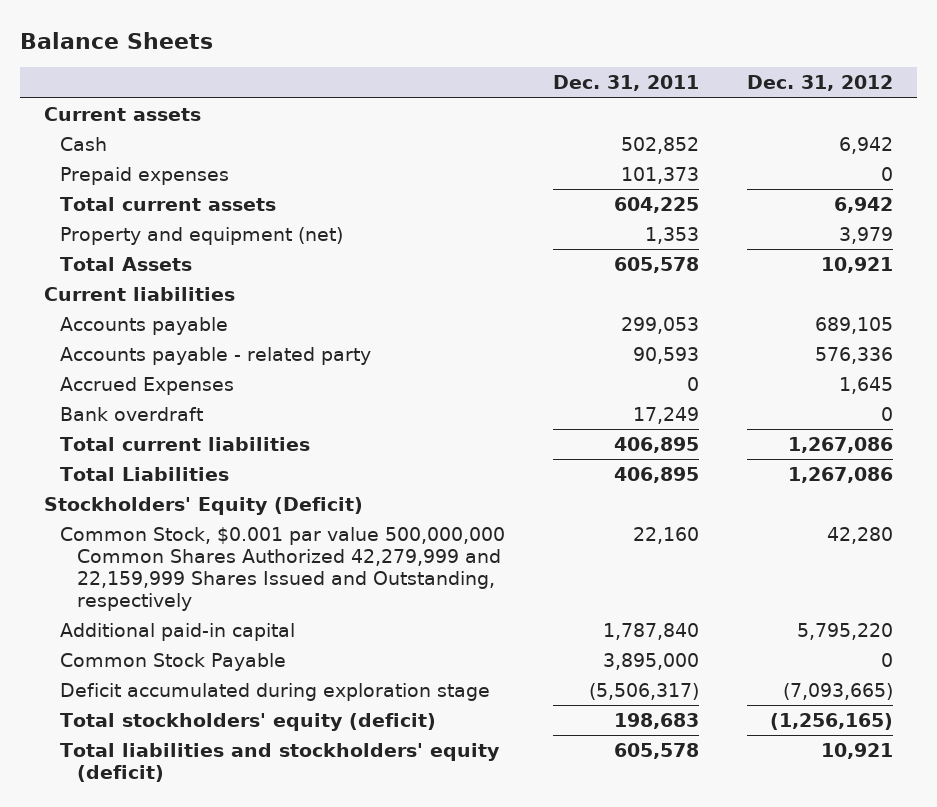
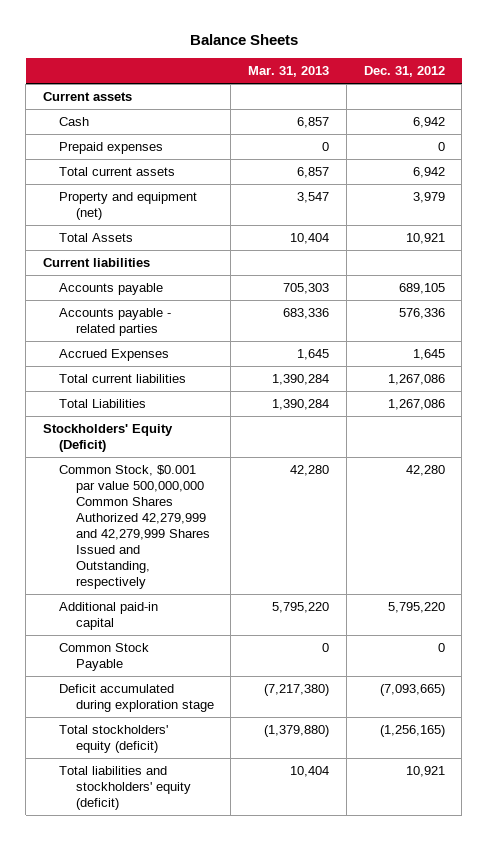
[553,75,700,92] Dec. 31, 2011 -> none
none -> [248,66,330,78] Mar. 31, 2013
[60,347,372,366] Accounts payable - related party -> [59,307,172,336] Accounts payable - related parties
[60,407,204,422] Bank overdraft -> none
[60,527,506,611] Common Stock, $0.001 par value 500,000,000 Common Shares Authorized 42,279,999 and 22,159,999 Shares Issued and Outstanding, respectively -> [59,464,210,589] Common Stock, $0.001 par value 500,000,000 Common Shares Authorized 42,279,999 and 42,279,999 Shares Issued and Outstanding, respectively

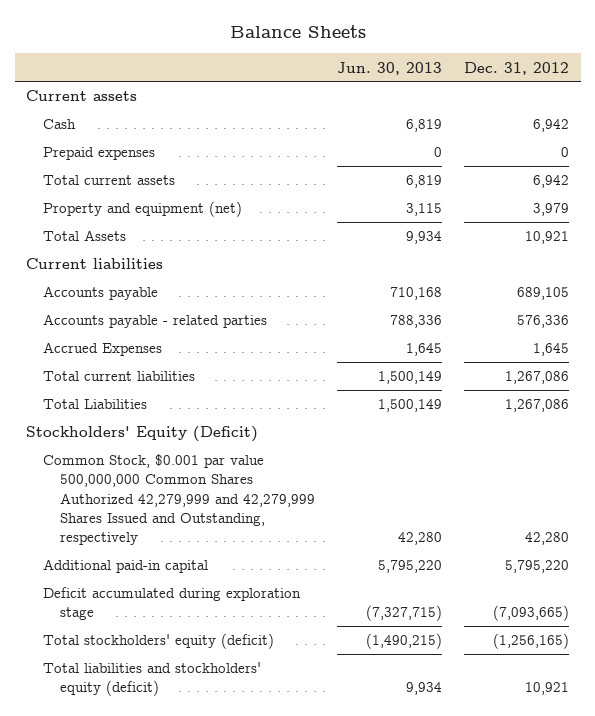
[248,66,330,78] Mar. 31, 2013 -> none
none -> [337,61,443,75] Jun. 30, 2013
[59,642,150,671] Common Stock Payable -> none

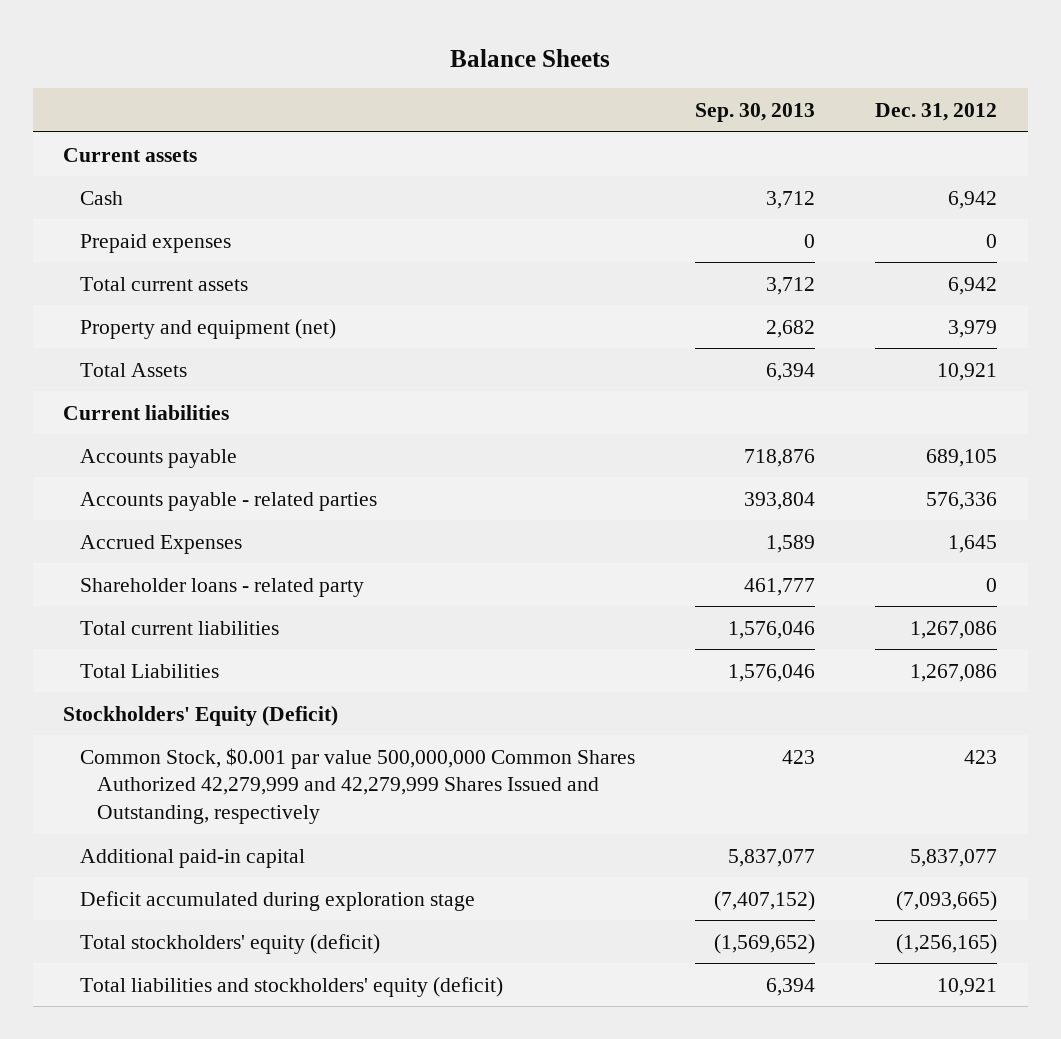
[337,61,443,75] Jun. 30, 2013 -> none
none -> [695,103,816,123] Sep. 30, 2013
none -> [80,577,365,597] Shareholder loans - related party
[525,532,570,546] 42,280 -> [964,749,998,764] 423
[505,560,570,574] 5,795,220 -> [910,848,998,867] 5,837,077

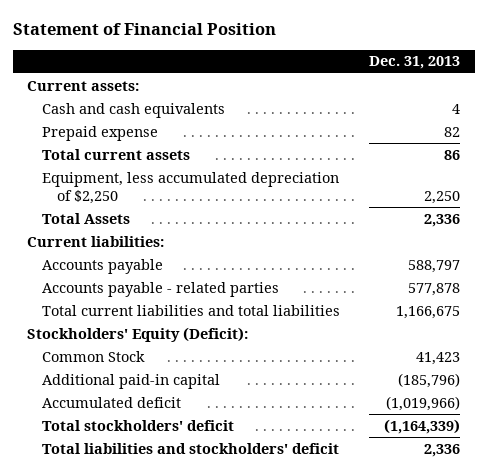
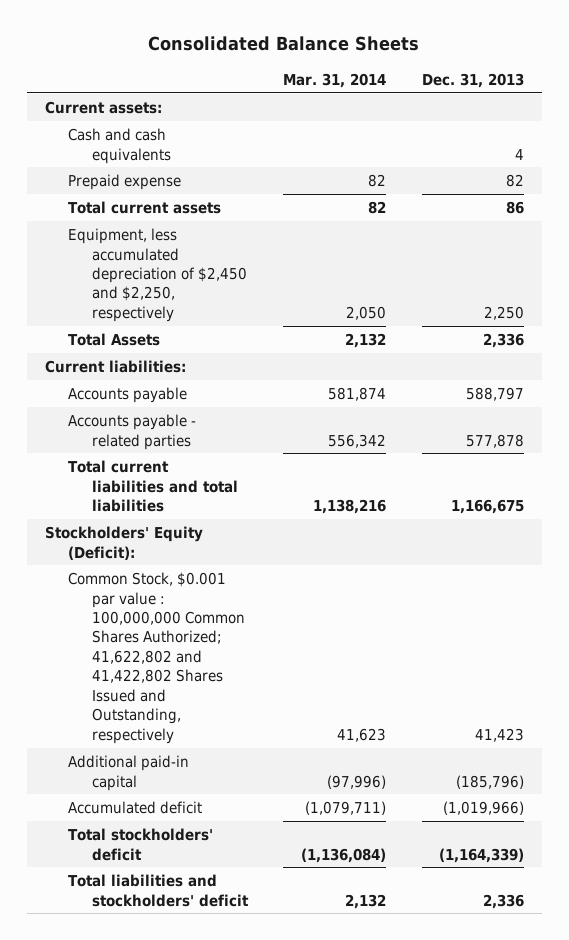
[12,23,276,36] Statement of Financial Position -> [148,36,420,52] Consolidated Balance Sheets
none -> [283,72,387,88] Mar. 31, 2014
[42,171,340,204] Equipment, less accumulated depreciation of $2,250 -> [68,228,247,322] Equipment, less accumulated depreciation of $2,450 and $2,250, respectively
[42,350,146,362] Common Stock -> [68,572,245,744] Common Stock, $0.001 par value : 100,000,000 Common Shares Authorized; 41,622,802 and 41,422,802 Shares Issued and Outstanding, respectively

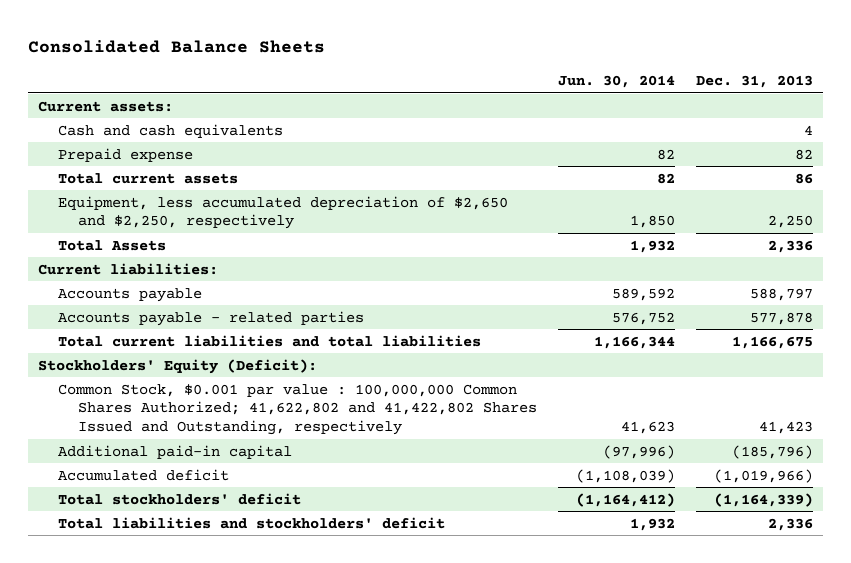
[283,72,387,88] Mar. 31, 2014 -> none
none -> [558,74,676,88] Jun. 30, 2014
[68,228,247,322] Equipment, less accumulated depreciation of $2,450 and $2,250, respectively -> [58,195,509,230] Equipment, less accumulated depreciation of $2,650 and $2,250, respectively

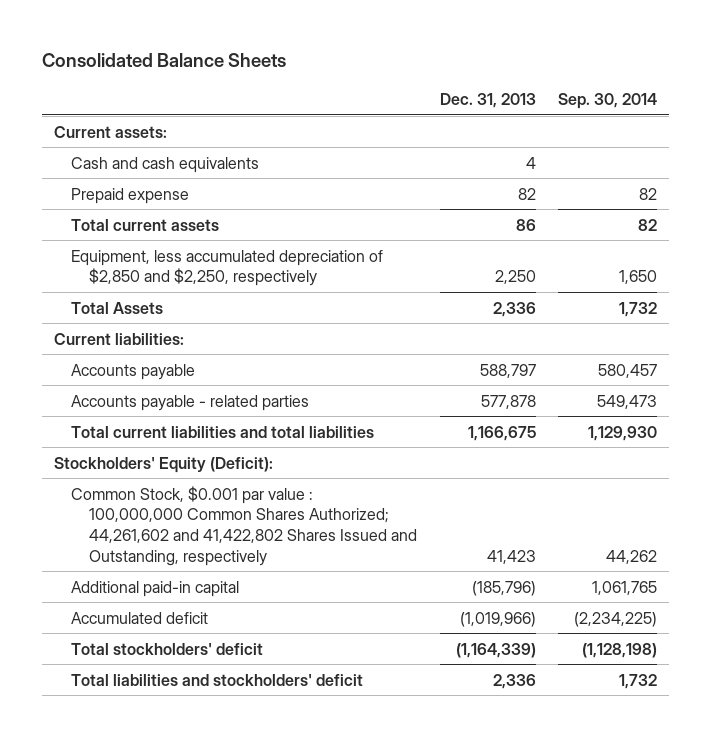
[558,74,676,88] Jun. 30, 2014 -> none
none -> [558,92,658,109] Sep. 30, 2014
[58,195,509,230] Equipment, less accumulated depreciation of $2,650 and $2,250, respectively -> [71,249,384,287] Equipment, less accumulated depreciation of $2,850 and $2,250, respectively
[58,383,538,435] Common Stock, $0.001 par value : 100,000,000 Common Shares Authorized; 41,622,802 and 41,422,802 Shares Issued and Outstanding, respectively -> [71,485,417,566] Common Stock, $0.001 par value : 100,000,000 Common Shares Authorized; 44,261,602 and 41,422,802 Shares Issued and Outstanding, respectively

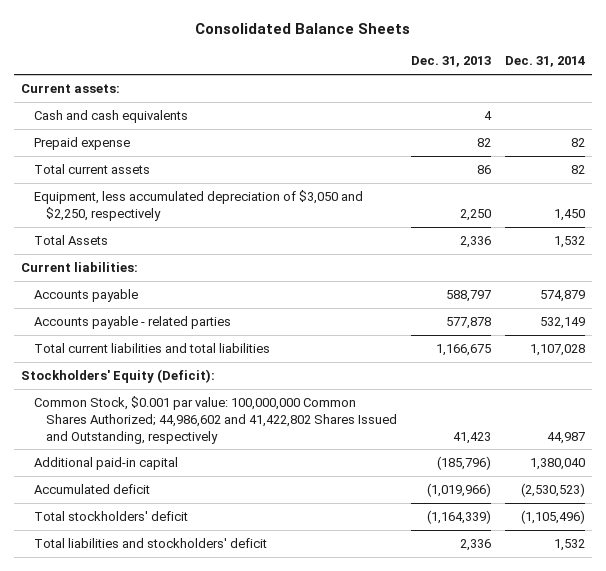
[558,92,658,109] Sep. 30, 2014 -> none
none -> [505,56,586,68] Dec. 31, 2014
[71,249,384,287] Equipment, less accumulated depreciation of $2,850 and $2,250, respectively -> [33,190,363,221] Equipment, less accumulated depreciation of $3,050 and $2,250, respectively
[71,485,417,566] Common Stock, $0.001 par value : 100,000,000 Common Shares Authorized; 44,261,602 and 41,422,802 Shares Issued and Outstanding, respectively -> [33,396,398,444] Common Stock, $0.001 par value: 100,000,000 Common Shares Authorized; 44,986,602 and 41,422,802 Shares Issued and Outstanding, respectively

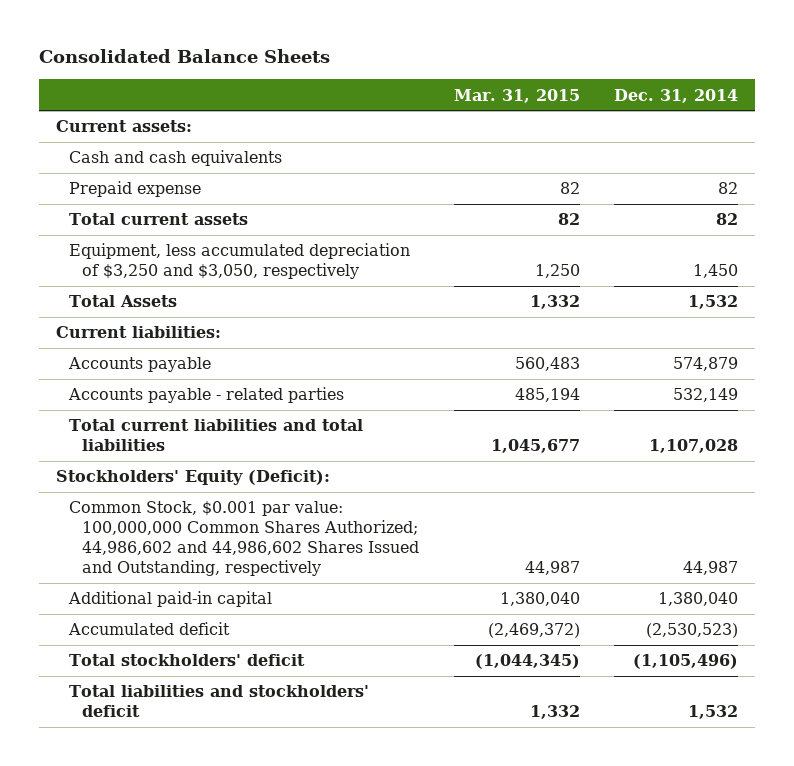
[411,56,492,68] Dec. 31, 2013 -> none
none -> [453,88,580,103] Mar. 31, 2015
[33,190,363,221] Equipment, less accumulated depreciation of $3,050 and $2,250, respectively -> [69,243,411,280] Equipment, less accumulated depreciation of $3,250 and $3,050, respectively
[33,396,398,444] Common Stock, $0.001 par value: 100,000,000 Common Shares Authorized; 44,986,602 and 41,422,802 Shares Issued and Outstanding, respectively -> [69,501,420,576] Common Stock, $0.001 par value: 100,000,000 Common Shares Authorized; 44,986,602 and 44,986,602 Shares Issued and Outstanding, respectively

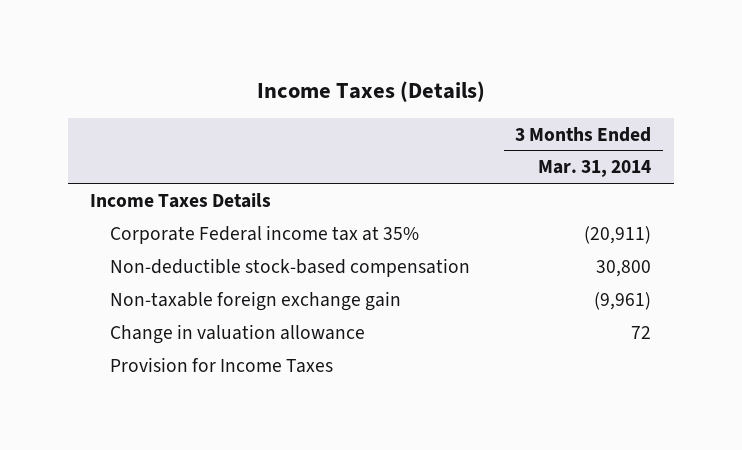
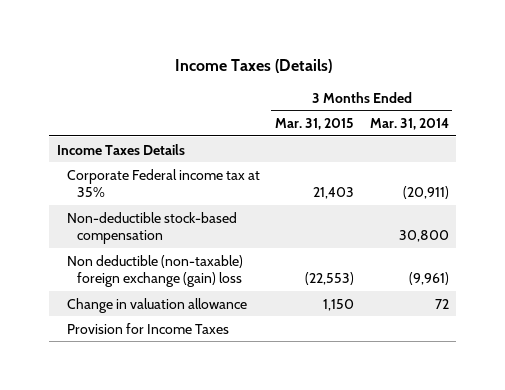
none -> [275,118,355,131] Mar. 31, 2015
[110,290,402,311] Non-taxable foreign exchange gain -> [66,254,243,287] Non deductible (non-taxable) foreign exchange (gain) loss

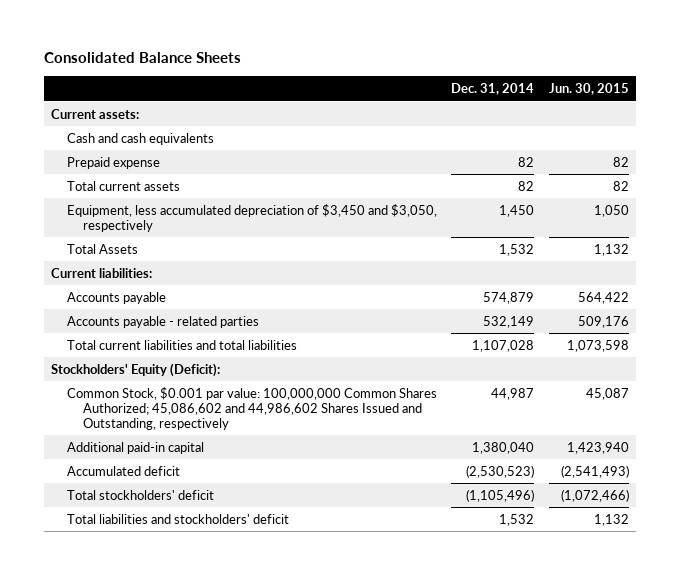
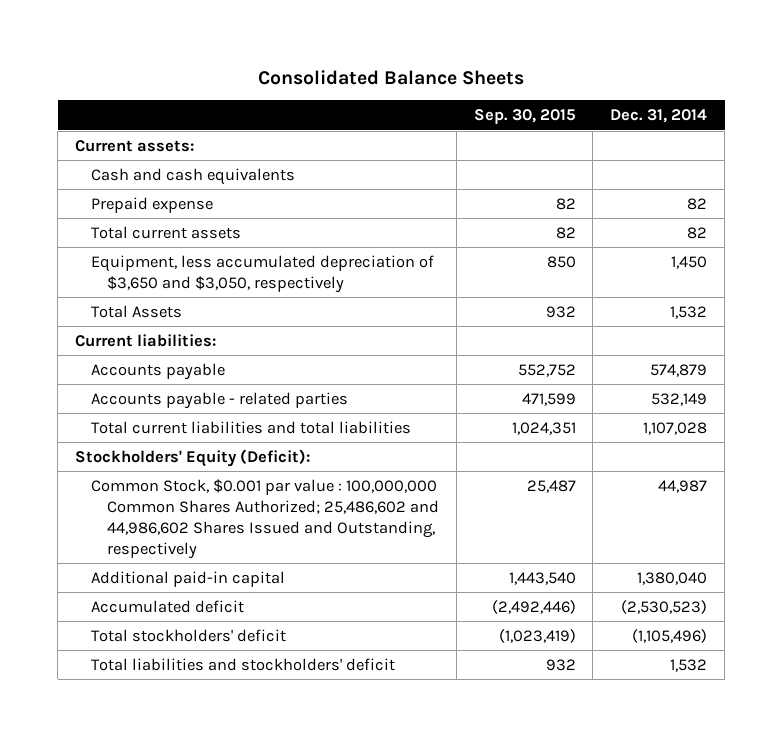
[548,82,629,95] Jun. 30, 2015 -> none
none -> [473,109,576,125] Sep. 30, 2015
[67,203,438,232] Equipment, less accumulated depreciation of $3,450 and $3,050, respectively -> [90,254,434,293] Equipment, less accumulated depreciation of $3,650 and $3,050, respectively
[67,386,438,430] Common Stock, $0.001 par value: 100,000,000 Common Shares Authorized; 45,086,602 and 44,986,602 Shares Issued and Outstanding, respectively -> [90,478,439,559] Common Stock, $0.001 par value : 100,000,000 Common Shares Authorized; 25,486,602 and 44,986,602 Shares Issued and Outstanding, respectively

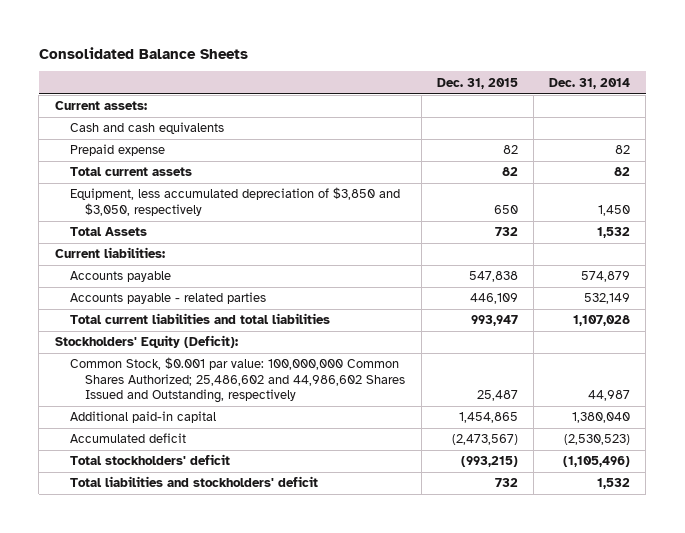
[473,109,576,125] Sep. 30, 2015 -> none
none -> [436,77,518,89] Dec. 31, 2015
[90,254,434,293] Equipment, less accumulated depreciation of $3,650 and $3,050, respectively -> [69,187,400,216] Equipment, less accumulated depreciation of $3,850 and $3,050, respectively
[90,478,439,559] Common Stock, $0.001 par value : 100,000,000 Common Shares Authorized; 25,486,602 and 44,986,602 Shares Issued and Outstanding, respectively -> [69,357,406,404] Common Stock, $0.001 par value: 100,000,000 Common Shares Authorized; 25,486,602 and 44,986,602 Shares Issued and Outstanding, respectively

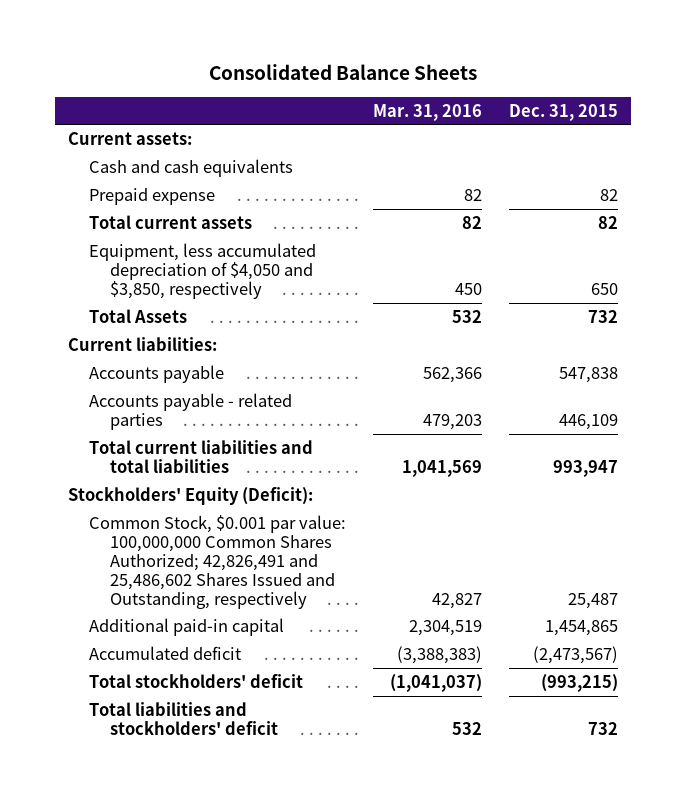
[549,77,631,89] Dec. 31, 2014 -> none
none -> [372,103,482,121] Mar. 31, 2016
[69,187,400,216] Equipment, less accumulated depreciation of $3,850 and $3,050, respectively -> [89,242,317,299] Equipment, less accumulated depreciation of $4,050 and $3,850, respectively
[69,357,406,404] Common Stock, $0.001 par value: 100,000,000 Common Shares Authorized; 25,486,602 and 44,986,602 Shares Issued and Outstanding, respectively -> [89,514,347,609] Common Stock, $0.001 par value: 100,000,000 Common Shares Authorized; 42,826,491 and 25,486,602 Shares Issued and Outstanding, respectively

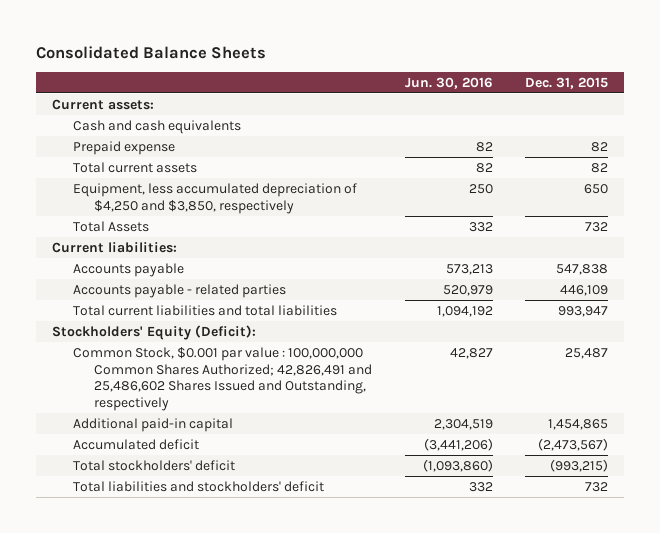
[372,103,482,121] Mar. 31, 2016 -> none
none -> [404,76,493,89] Jun. 30, 2016
[89,242,317,299] Equipment, less accumulated depreciation of $4,050 and $3,850, respectively -> [73,182,358,214] Equipment, less accumulated depreciation of $4,250 and $3,850, respectively
[89,514,347,609] Common Stock, $0.001 par value: 100,000,000 Common Shares Authorized; 42,826,491 and 25,486,602 Shares Issued and Outstanding, respectively -> [73,346,373,411] Common Stock, $0.001 par value : 100,000,000 Common Shares Authorized; 42,826,491 and 25,486,602 Shares Issued and Outstanding, respectively

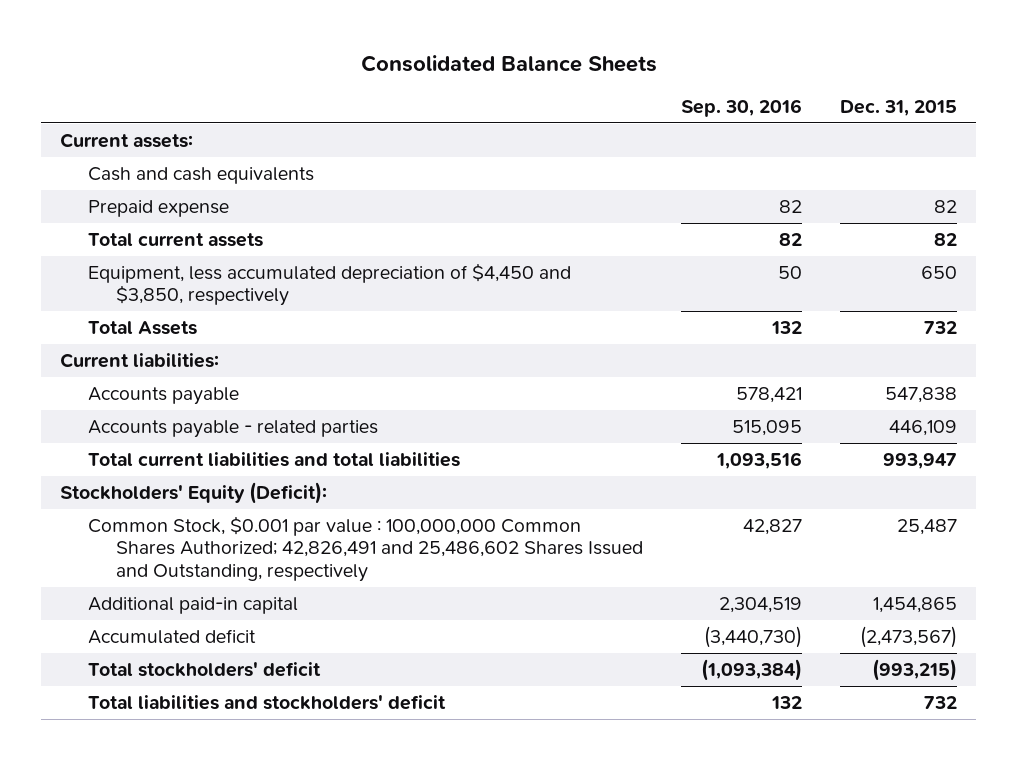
[404,76,493,89] Jun. 30, 2016 -> none
none -> [681,99,803,118] Sep. 30, 2016
[73,182,358,214] Equipment, less accumulated depreciation of $4,250 and $3,850, respectively -> [87,263,571,307] Equipment, less accumulated depreciation of $4,450 and $3,850, respectively

